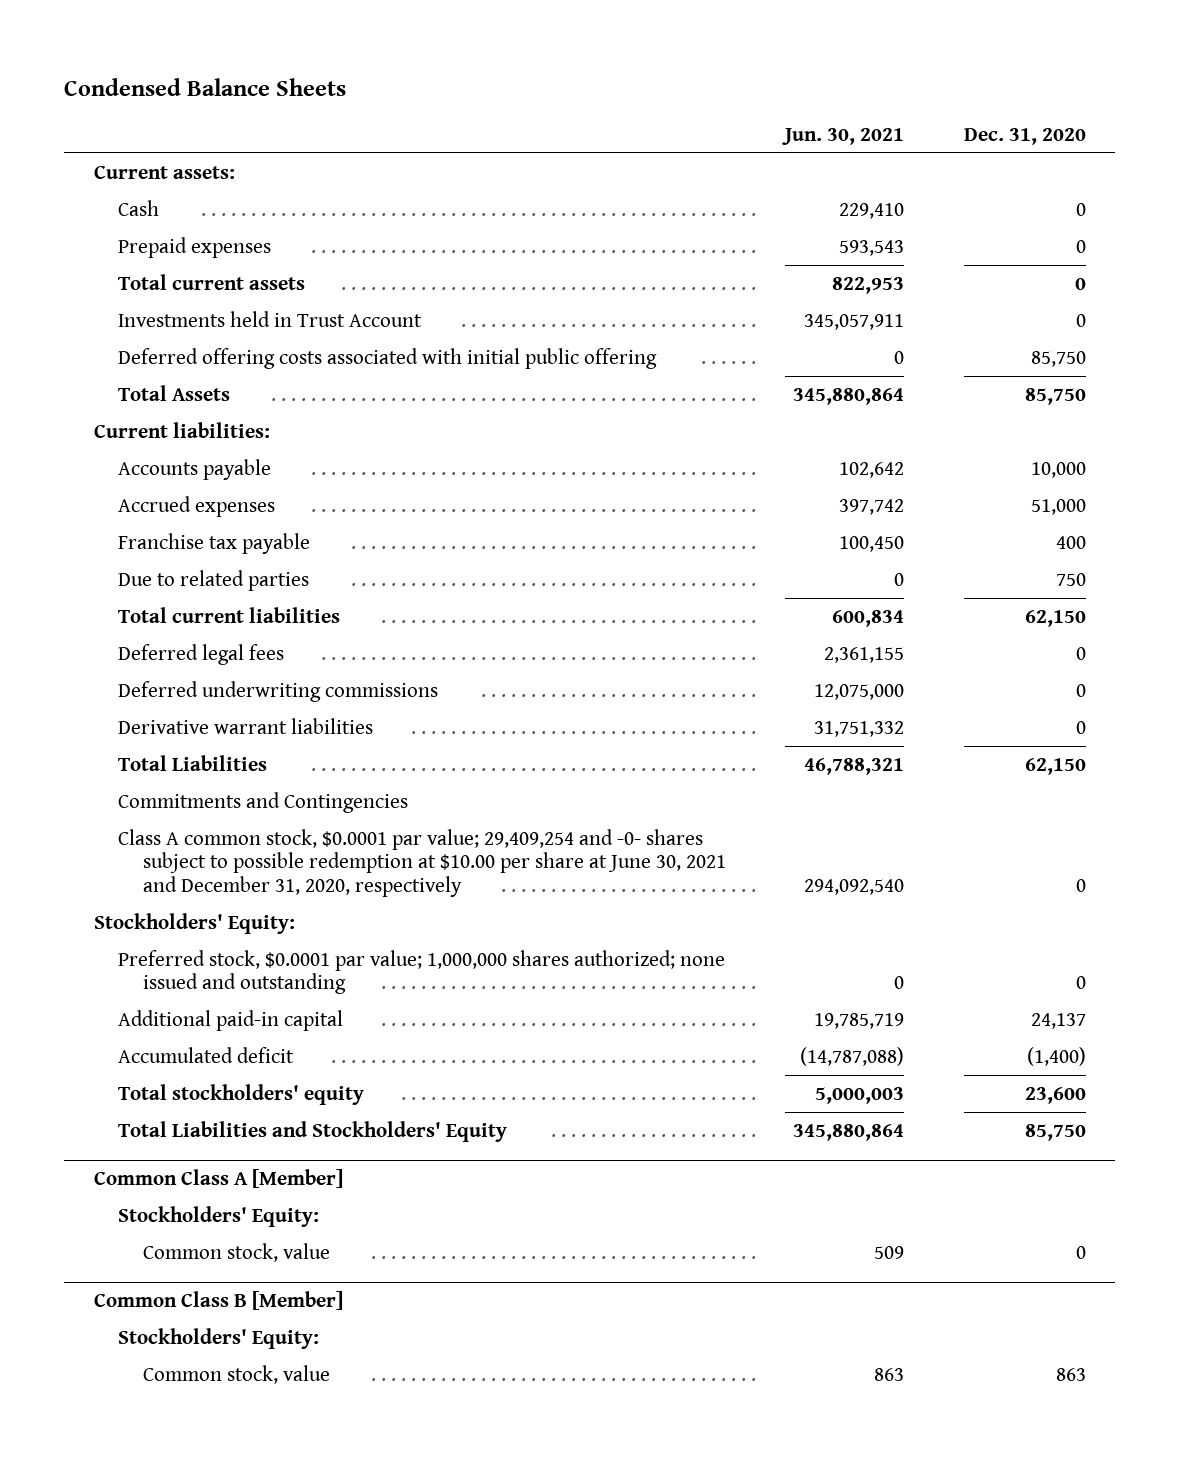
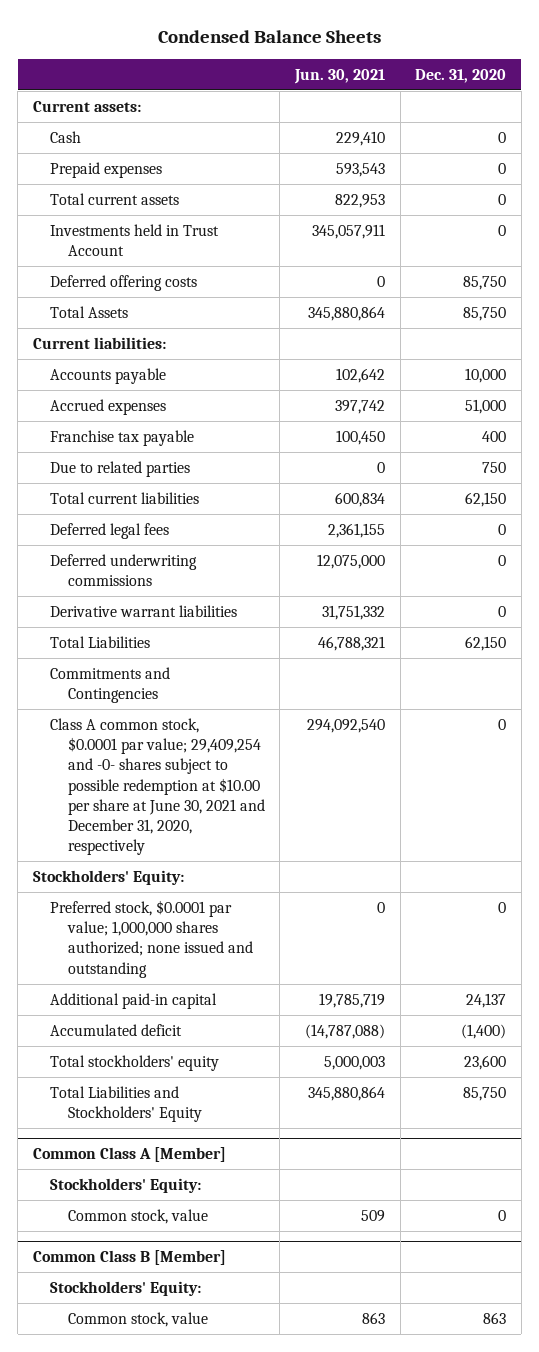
[118,347,658,369] Deferred offering costs associated with initial public offering -> [50,274,198,291] Deferred offering costs

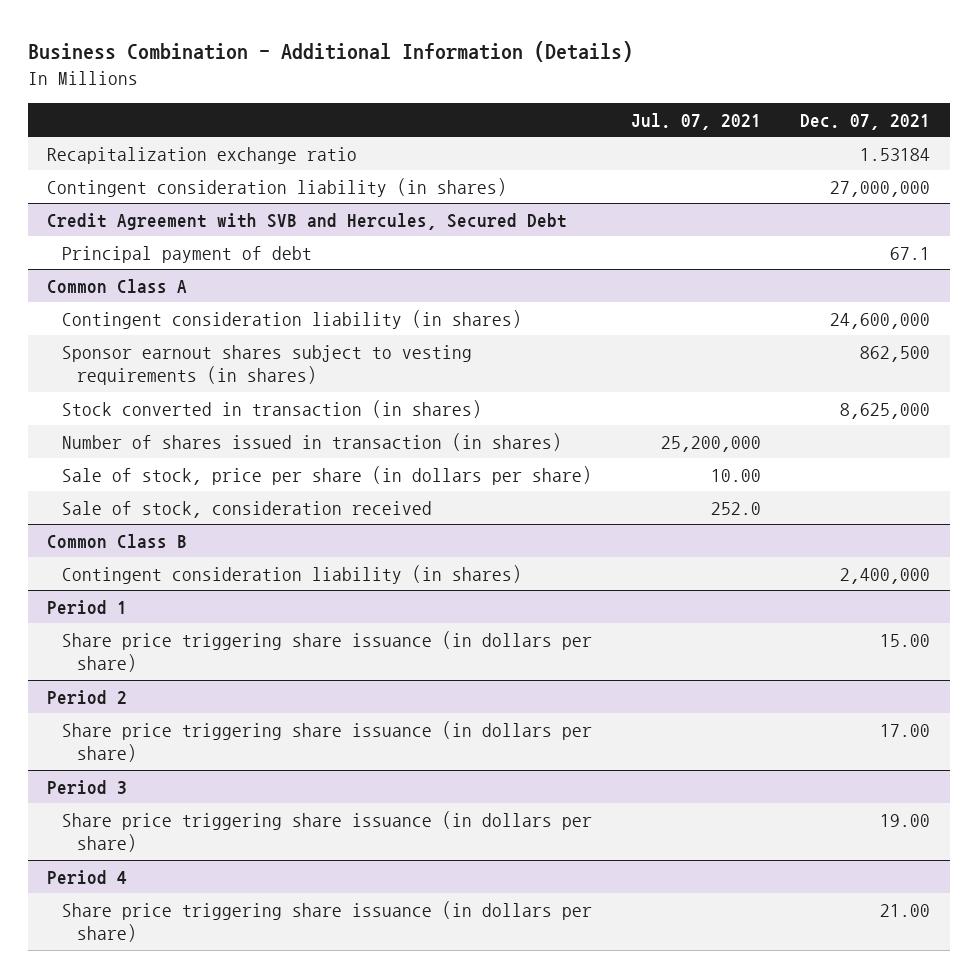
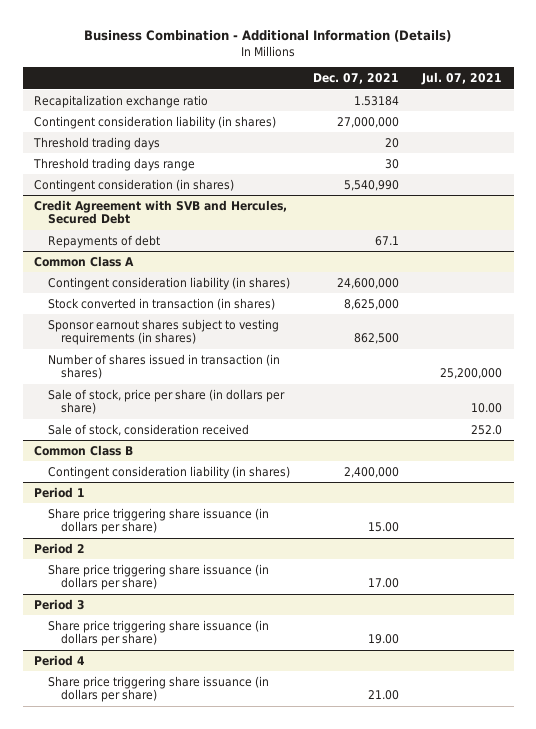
none -> [33,136,161,150] Threshold trading days
none -> [33,157,196,171] Threshold trading days range
none -> [34,178,235,192] Contingent consideration (in shares)
[62,245,313,263] Principal payment of debt -> [47,234,160,248] Repayments of debt
[62,344,473,386] Sponsor earnout shares subject to vesting requirements (in shares) -> [47,318,279,346] Sponsor earnout shares subject to vesting requirements (in shares)

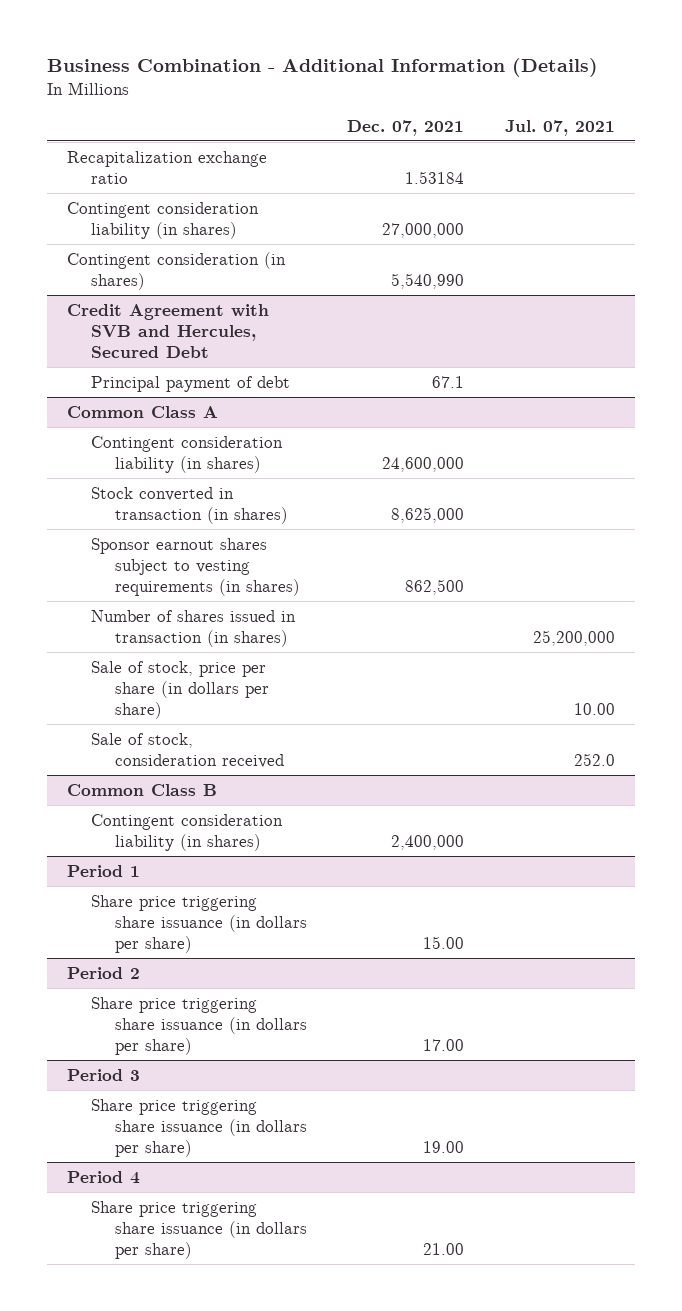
[33,136,161,150] Threshold trading days -> none
[33,157,196,171] Threshold trading days range -> none
[47,234,160,248] Repayments of debt -> [90,375,290,392] Principal payment of debt

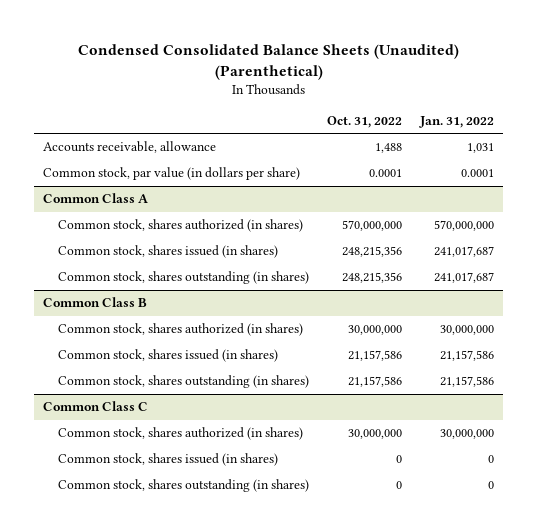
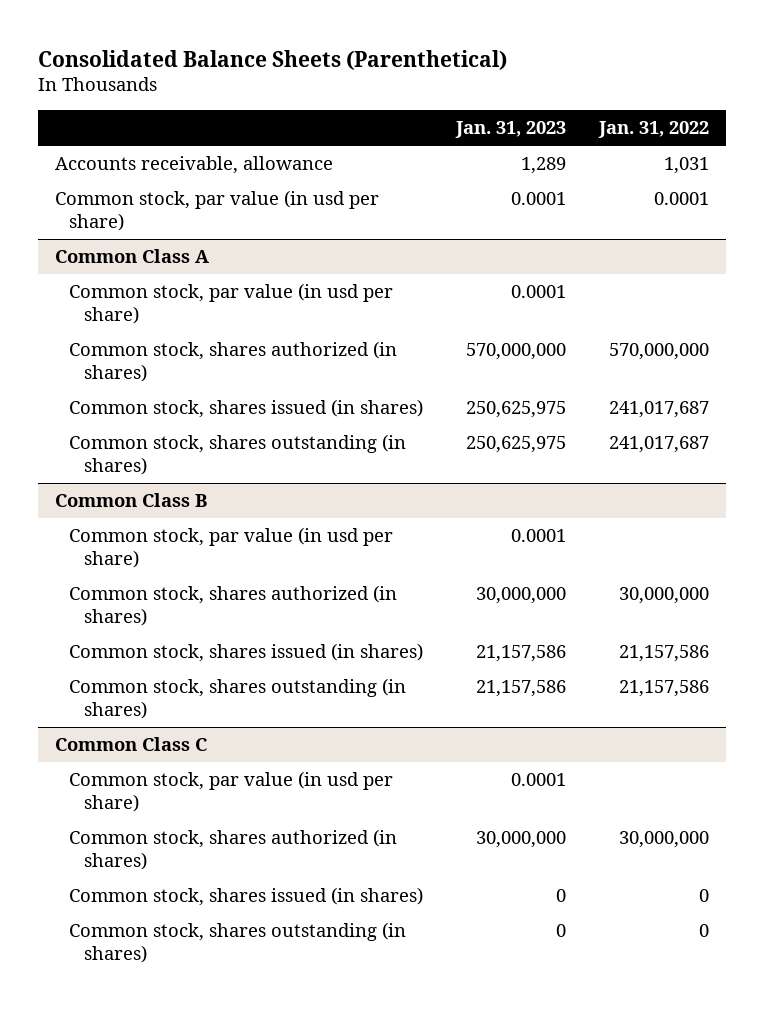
[77,44,459,81] Condensed Consolidated Balance Sheets (Unaudited) (Parenthetical) -> [38,49,508,70] Consolidated Balance Sheets (Parenthetical)
[327,115,403,128] Oct. 31, 2022 -> none
none -> [455,121,567,139] Jan. 31, 2023
[43,167,301,181] Common stock, par value (in dollars per share) -> [54,190,379,231] Common stock, par value (in usd per share)
none -> [69,283,394,324] Common stock, par value (in usd per share)
none -> [69,527,394,568] Common stock, par value (in usd per share)
none -> [69,771,394,812] Common stock, par value (in usd per share)

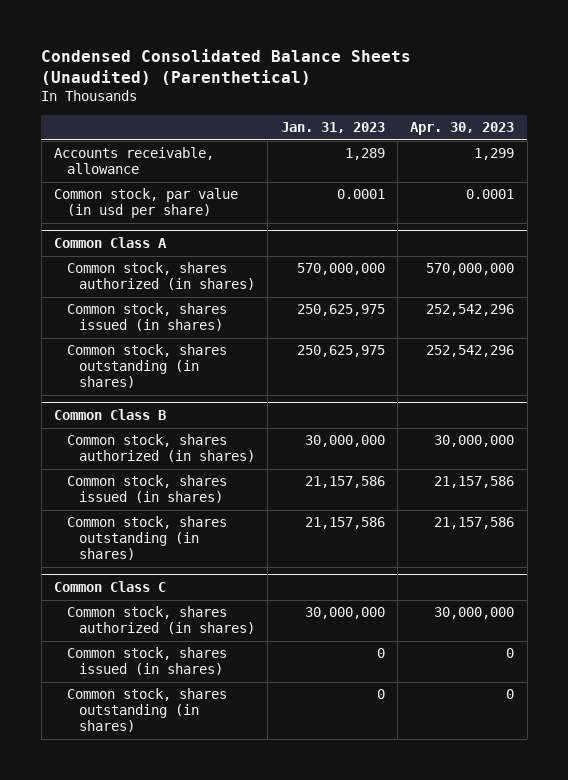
[38,49,508,70] Consolidated Balance Sheets (Parenthetical) -> [41,49,412,85] Condensed Consolidated Balance Sheets (Unaudited) (Parenthetical)
[598,121,710,139] Jan. 31, 2022 -> none
none -> [410,122,515,136] Apr. 30, 2023
[69,283,394,324] Common stock, par value (in usd per share) -> none
[69,527,394,568] Common stock, par value (in usd per share) -> none
[69,771,394,812] Common stock, par value (in usd per share) -> none

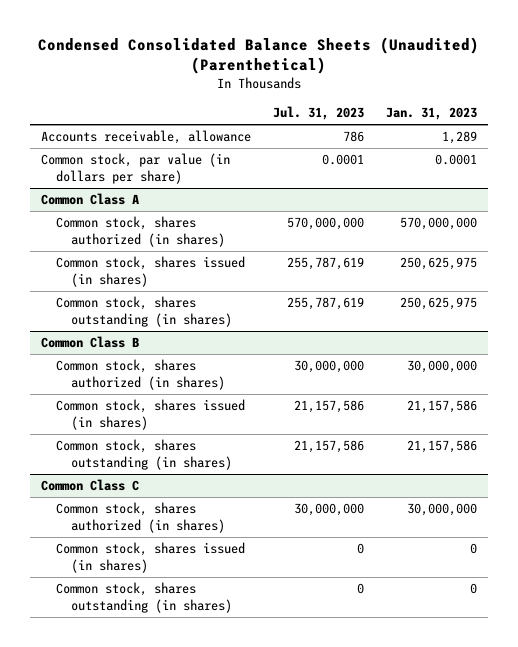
[410,122,515,136] Apr. 30, 2023 -> none
none -> [272,106,364,121] Jul. 31, 2023
[53,188,238,219] Common stock, par value (in usd per share) -> [40,153,230,185] Common stock, par value (in dollars per share)

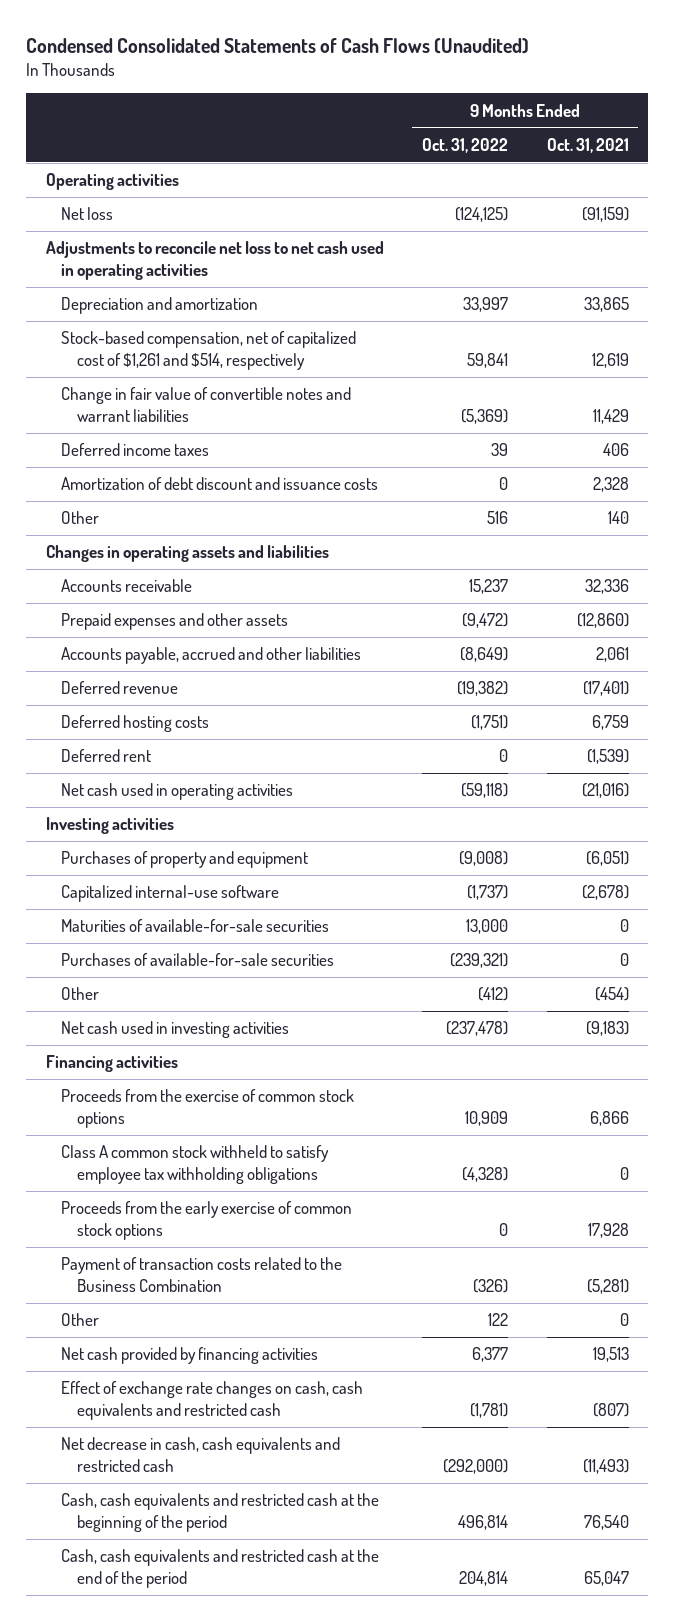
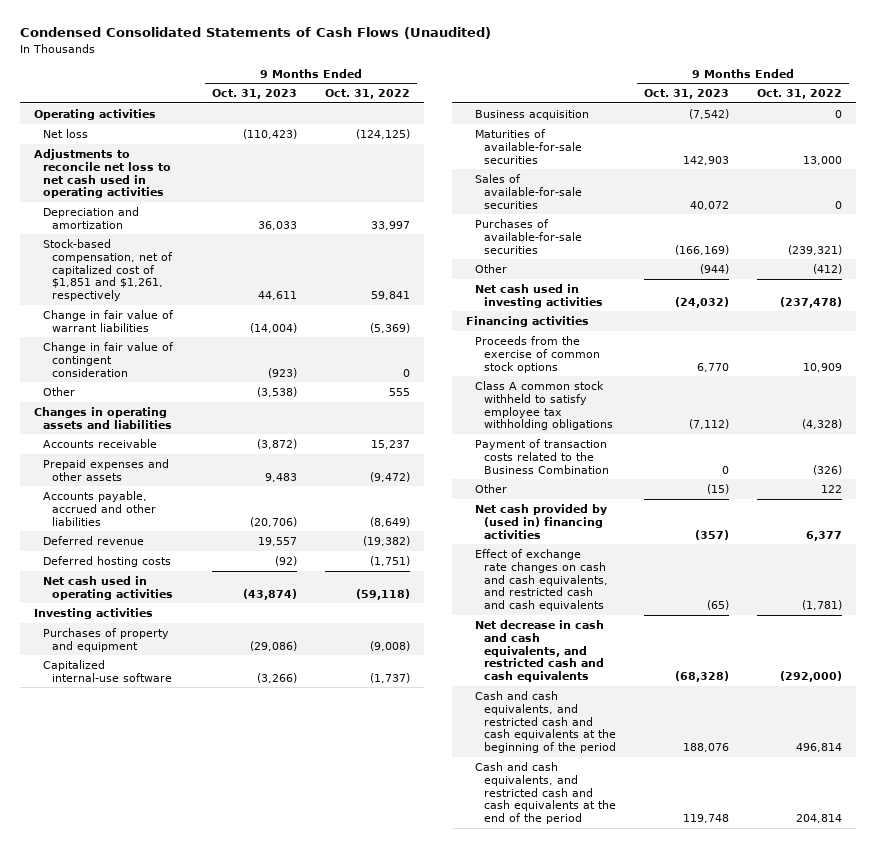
[546,137,629,153] Oct. 31, 2021 -> none
none -> [212,89,298,100] Oct. 31, 2023
[61,443,210,457] Deferred income taxes -> none
[61,477,379,491] Amortization of debt discount and issuance costs -> none
[61,331,357,370] Stock-based compensation, net of capitalized cost of $1,261 and $514, respectively -> [43,238,174,302] Stock-based compensation, net of capitalized cost of $1,851 and $1,261, respectively
[61,387,352,422] Change in fair value of convertible notes and warrant liabilities -> [43,309,175,332] Change in fair value of warrant liabilities
none -> [43,341,175,377] Change in fair value of contingent consideration
[487,511,509,525] 516 -> [389,387,411,396] 555
[61,749,152,763] Deferred rent -> none
none -> [475,109,590,120] Business acquisition
none -> [475,173,583,209] Sales of available-for-sale securities
[61,1201,353,1240] Proceeds from the early exercise of common stock options -> none
[61,1347,319,1365] Net cash provided by financing activities -> [475,503,608,539] Net cash provided by (used in) financing activities
[61,1381,364,1420] Effect of exchange rate changes on cash, cash equivalents and restricted cash -> [475,548,609,612] Effect of exchange rate changes on cash and cash equivalents, and restricted cash and cash equivalents
[61,1437,341,1472] Net decrease in cash, cash equivalents and restricted cash -> [475,619,605,683] Net decrease in cash and cash equivalents, and restricted cash and cash equivalents
[61,1493,380,1532] Cash, cash equivalents and restricted cash at the beginning of the period -> [475,690,617,754] Cash and cash equivalents, and restricted cash and cash equivalents at the beginning of the period
[61,1549,380,1588] Cash, cash equivalents and restricted cash at the end of the period -> [475,761,617,825] Cash and cash equivalents, and restricted cash and cash equivalents at the end of the period

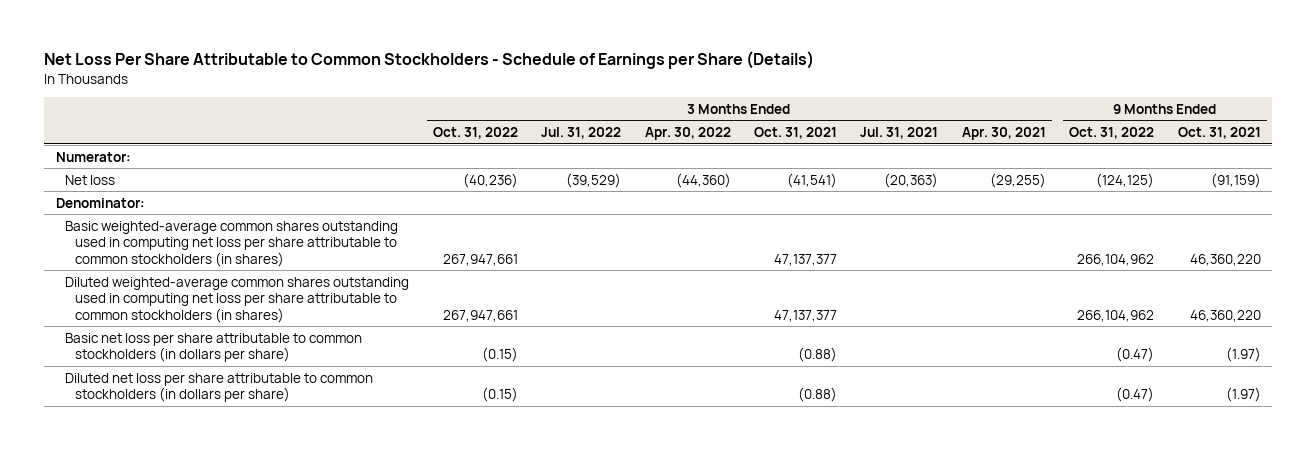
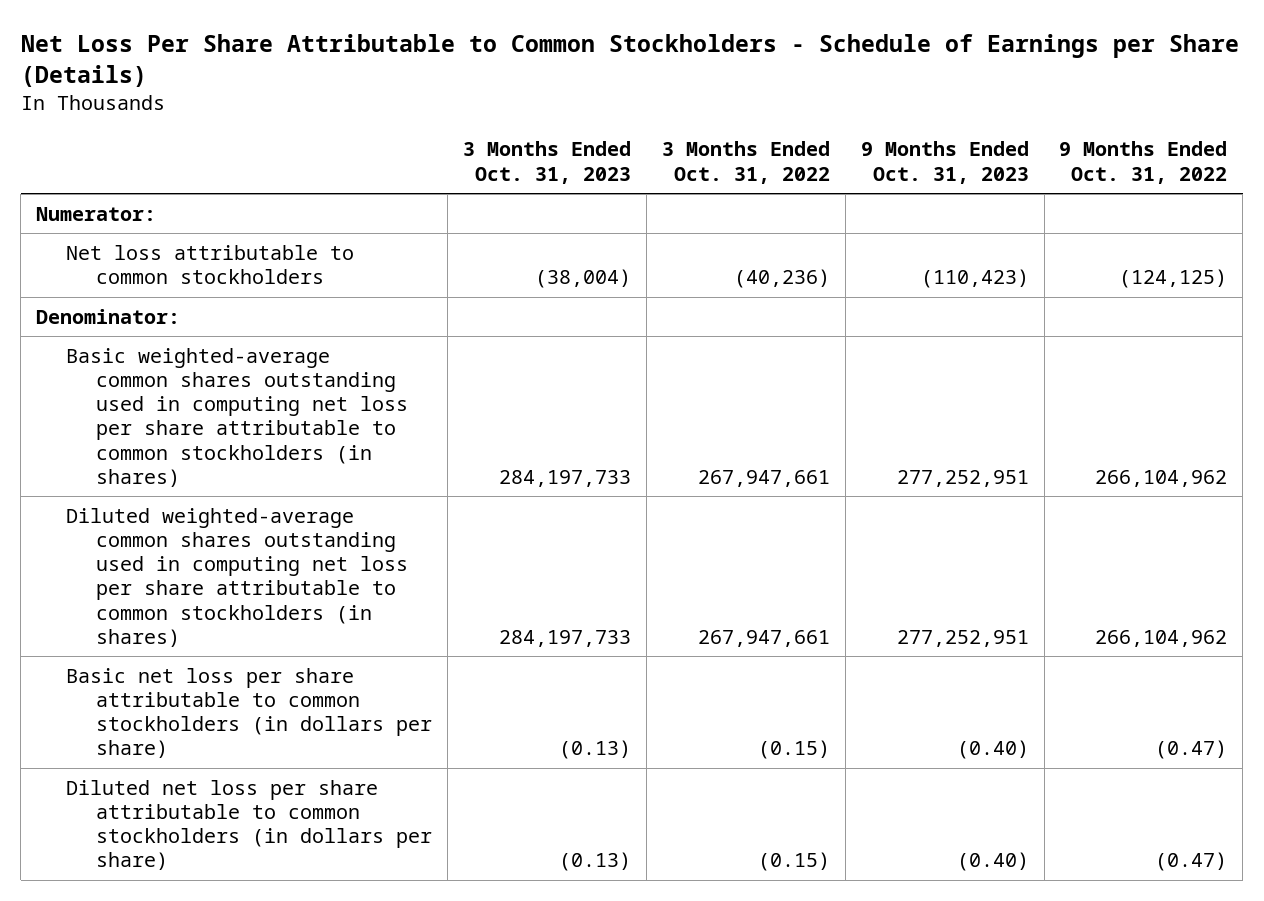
[541,127,622,140] Jul. 31, 2022 -> none
[644,127,731,141] Apr. 30, 2022 -> none
[754,127,838,140] Oct. 31, 2021 -> none
[860,127,939,140] Jul. 31, 2021 -> none
[961,127,1046,141] Apr. 30, 2021 -> none
[1177,127,1261,140] Oct. 31, 2021 -> none
none -> [462,141,631,184] 3 Months Ended Oct. 31, 2023
none -> [860,141,1029,184] 9 Months Ended Oct. 31, 2023
[65,174,116,185] Net loss -> [65,244,354,285] Net loss attributable to common stockholders

